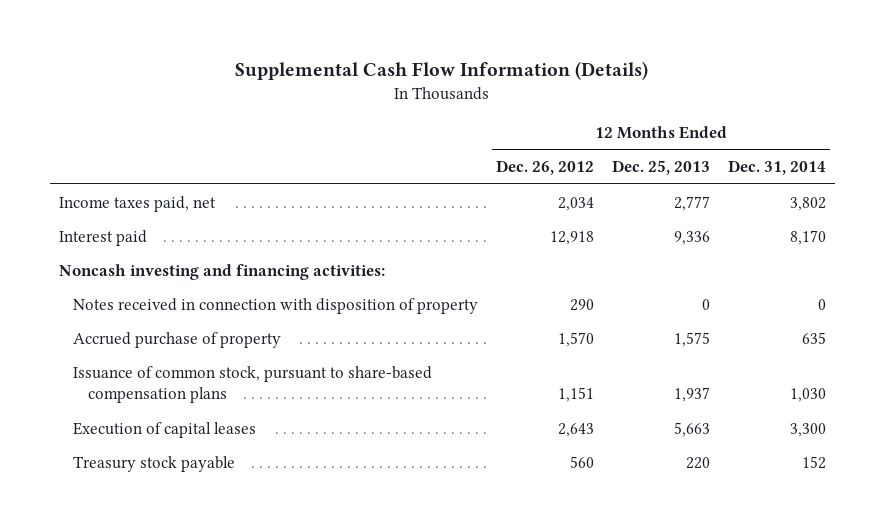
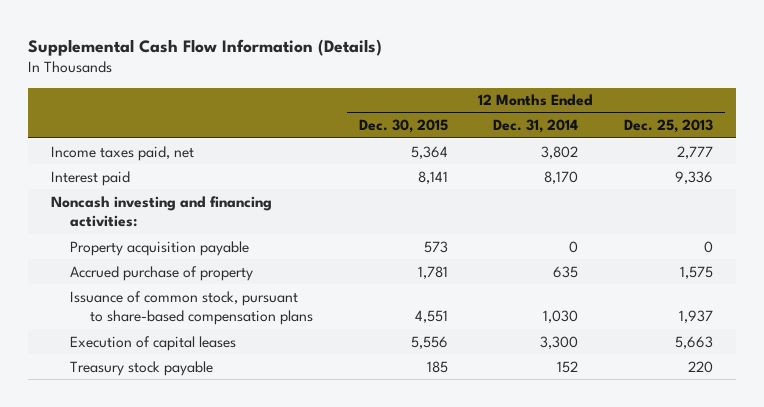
[496,160,595,176] Dec. 26, 2012 -> none
none -> [358,119,448,134] Dec. 30, 2015
[73,297,479,314] Notes received in connection with disposition of property -> none
none -> [70,240,250,256] Property acquisition payable

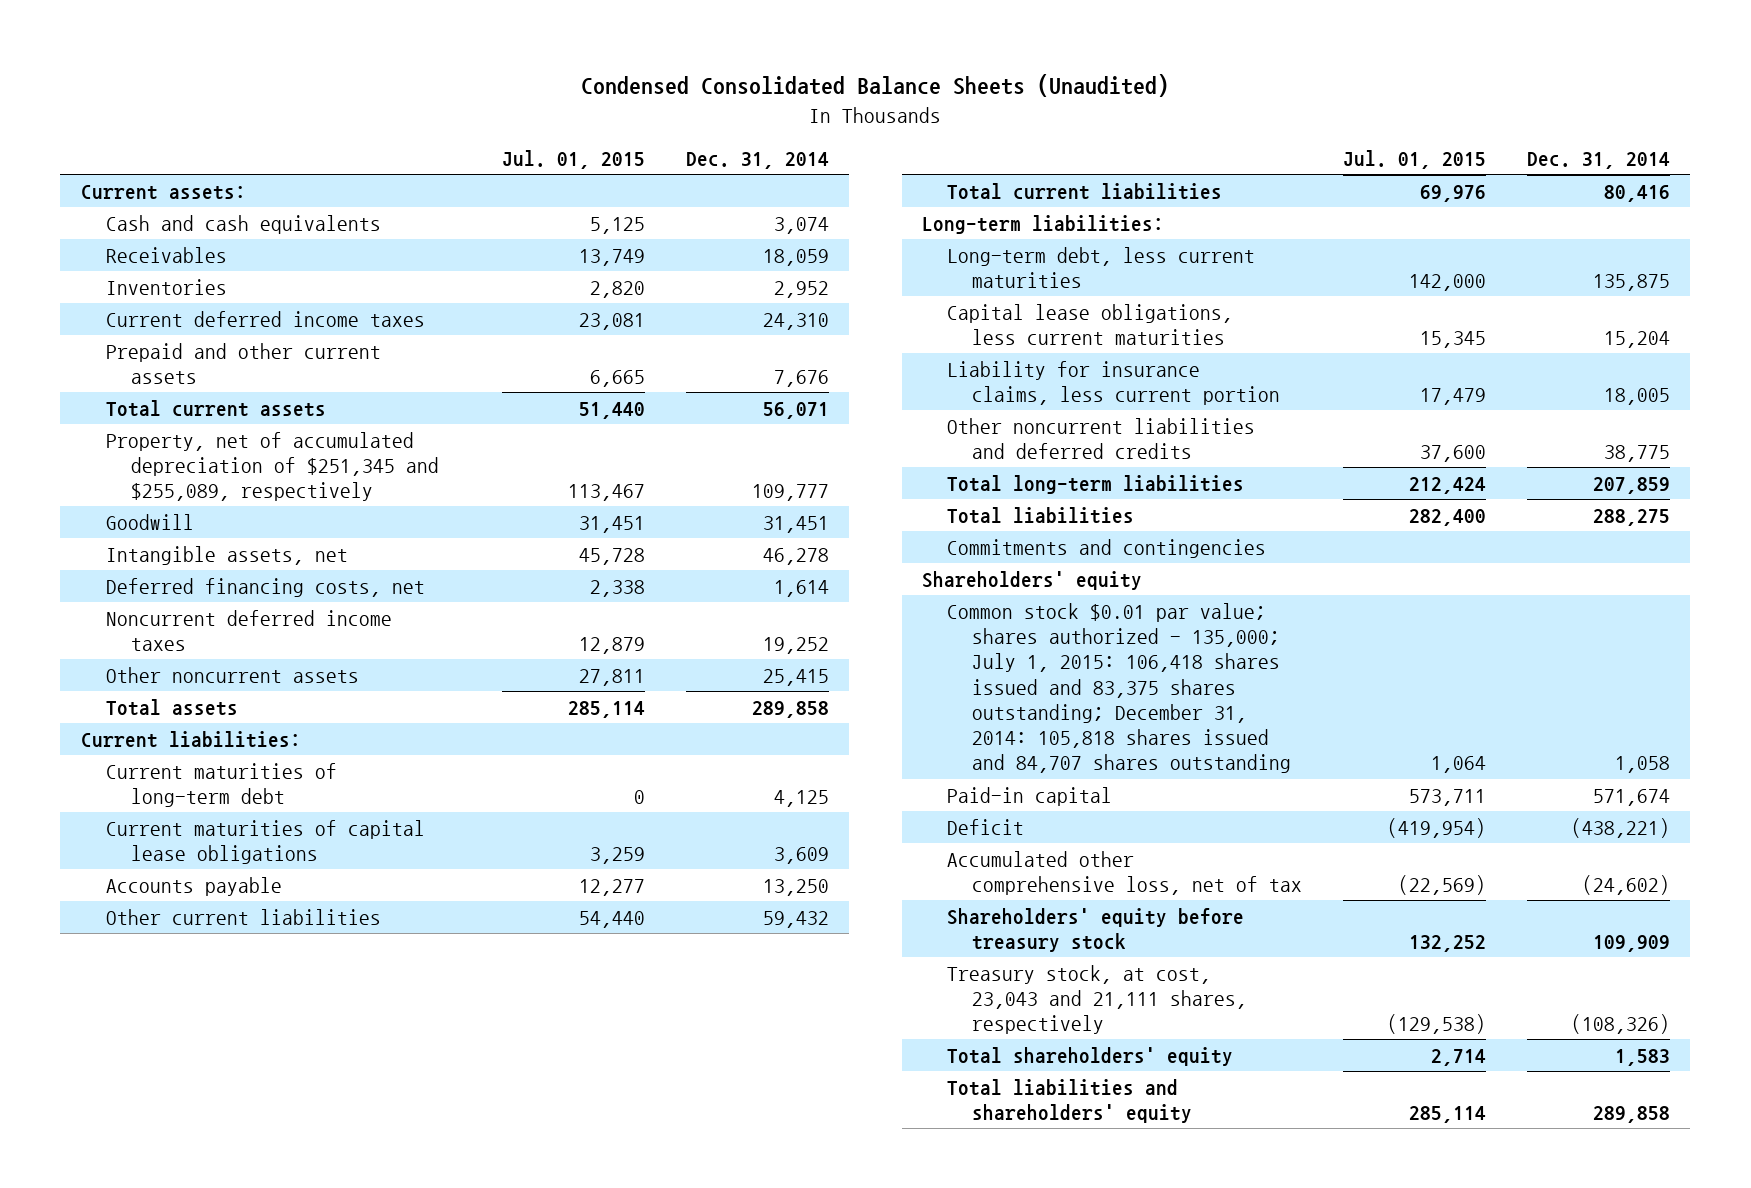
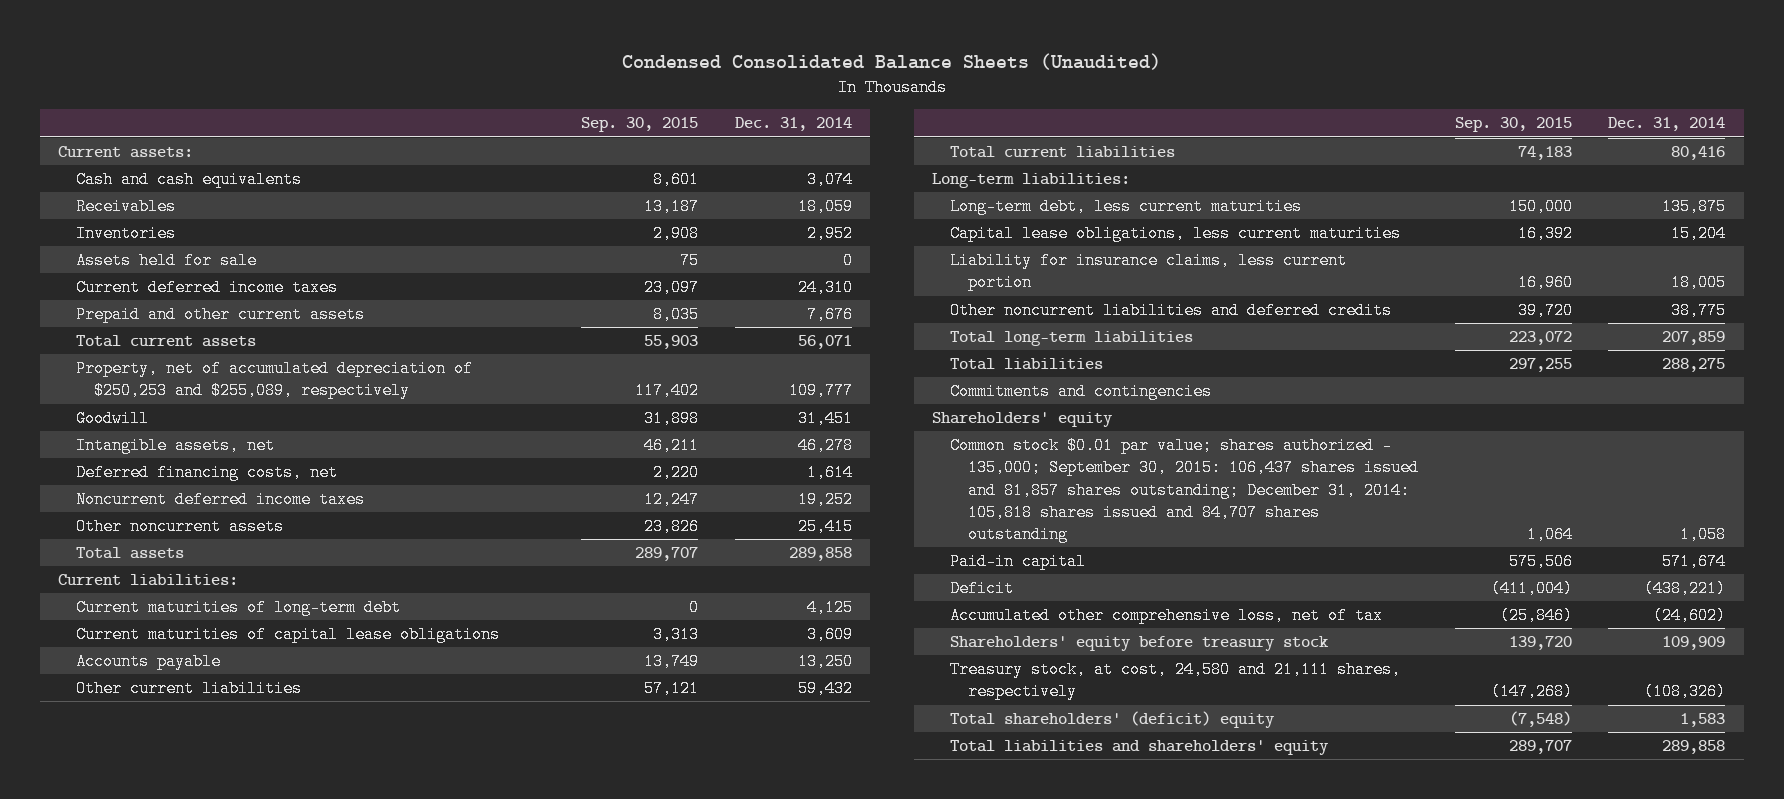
[502,150,646,170] Jul. 01, 2015 -> none
none -> [580,117,698,133] Sep. 30, 2015
none -> [76,252,258,270] Assets held for sale
[106,431,440,502] Property, net of accumulated depreciation of $251,345 and $255,089, respectively -> [76,360,474,400] Property, net of accumulated depreciation of $250,253 and $255,089, respectively
[947,602,1292,774] Common stock $0.01 par value; shares authorized - 135,000; July 1, 2015: 106,418 shares issued and 83,375 shares outstanding; December 31, 2014: 105,818 shares issued and 84,707 shares outstanding -> [950,437,1420,544] Common stock $0.01 par value; shares authorized - 135,000; September 30, 2015: 106,437 shares issued and 81,857 shares outstanding; December 31, 2014: 105,818 shares issued and 84,707 shares outstanding
[947,964,1248,1035] Treasury stock, at cost, 23,043 and 21,111 shares, respectively -> [950,661,1402,701] Treasury stock, at cost, 24,580 and 21,111 shares, respectively
[947,1046,1234,1066] Total shareholders' equity -> [950,711,1276,729] Total shareholders' (deficit) equity

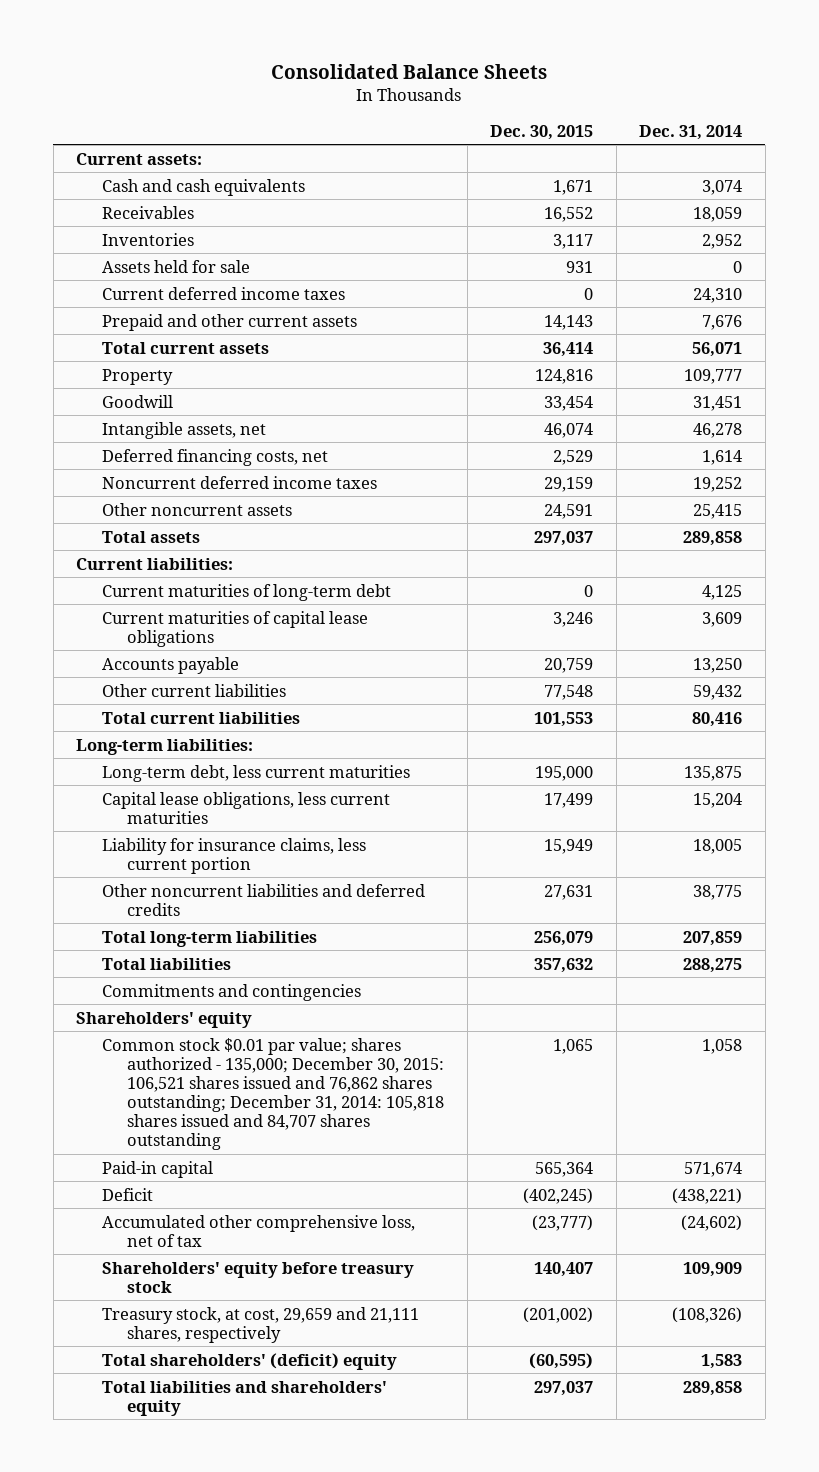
[621,52,1161,70] Condensed Consolidated Balance Sheets (Unaudited) -> [271,63,548,79] Consolidated Balance Sheets
[580,117,698,133] Sep. 30, 2015 -> none
none -> [490,124,594,140] Dec. 30, 2015
[76,360,474,400] Property, net of accumulated depreciation of $250,253 and $255,089, respectively -> [101,368,173,385] Property
[950,437,1420,544] Common stock $0.01 par value; shares authorized - 135,000; September 30, 2015: 106,437 shares issued and 81,857 shares outstanding; December 31, 2014: 105,818 shares issued and 84,707 shares outstanding -> [101,1037,445,1150] Common stock $0.01 par value; shares authorized - 135,000; December 30, 2015: 106,521 shares issued and 76,862 shares outstanding; December 31, 2014: 105,818 shares issued and 84,707 shares outstanding
[950,661,1402,701] Treasury stock, at cost, 24,580 and 21,111 shares, respectively -> [101,1306,419,1343] Treasury stock, at cost, 29,659 and 21,111 shares, respectively

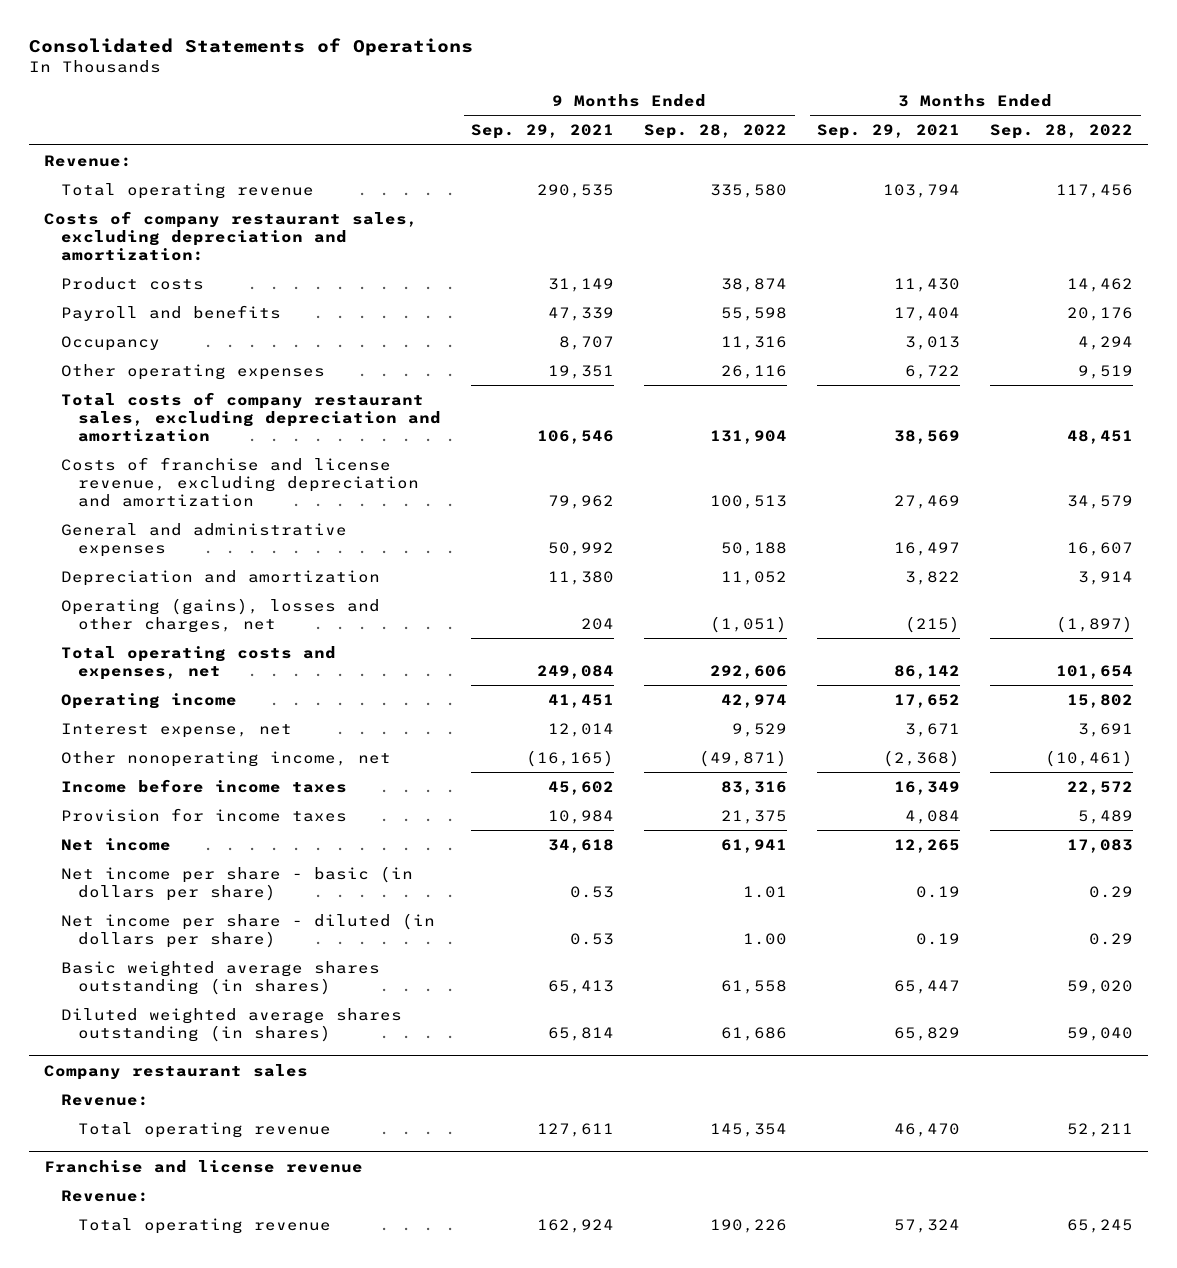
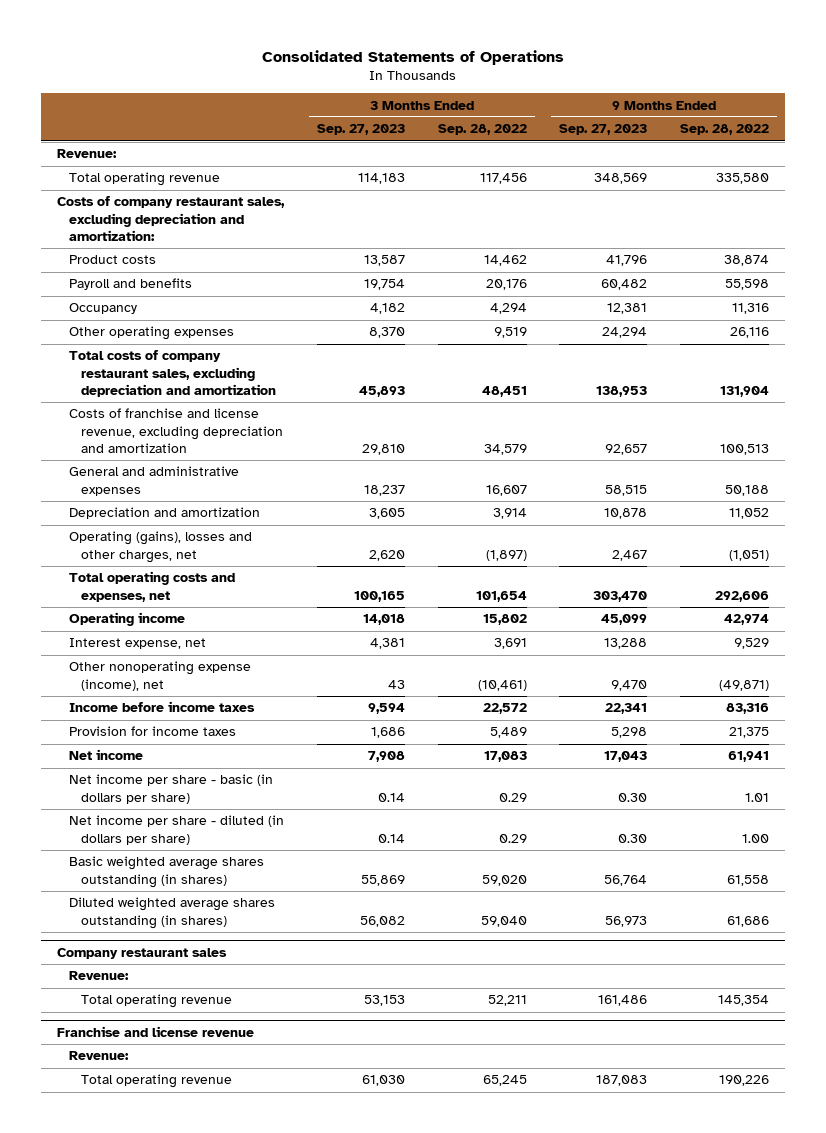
[471,124,615,140] Sep. 29, 2021 -> none
[817,124,961,140] Sep. 29, 2021 -> none
none -> [316,124,405,136] Sep. 27, 2023
none -> [559,124,648,136] Sep. 27, 2023
[60,750,391,767] Other nonoperating income, net -> [69,661,252,691] Other nonoperating expense (income), net

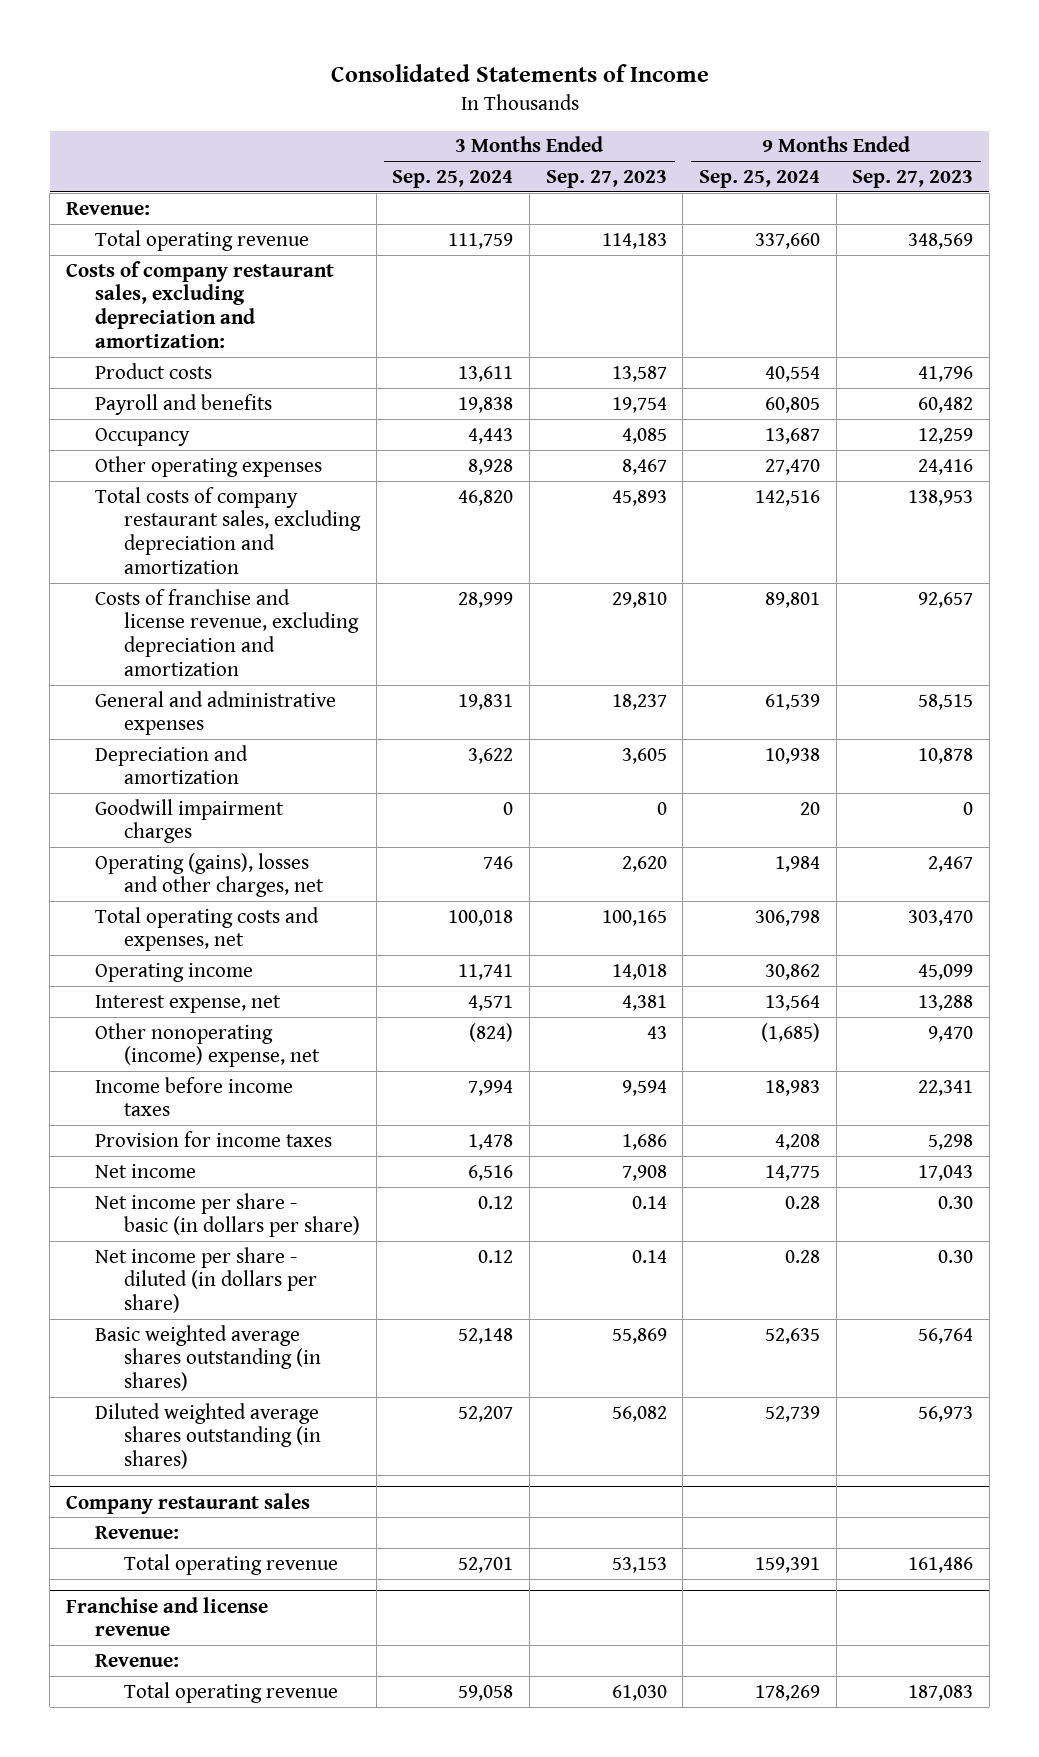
[262,49,565,65] Consolidated Statements of Operations -> [330,64,709,83] Consolidated Statements of Income
[437,124,527,136] Sep. 28, 2022 -> none
[679,124,769,136] Sep. 28, 2022 -> none
none -> [392,169,514,188] Sep. 25, 2024
none -> [698,169,820,188] Sep. 25, 2024
[369,303,405,315] 4,182 -> [621,427,667,444] 4,085
[607,303,648,315] 12,381 -> [918,427,974,444] 12,259
[368,327,405,339] 8,370 -> [621,458,667,475] 8,467
[602,327,648,339] 24,294 -> [918,458,974,475] 24,416
none -> [94,798,284,844] Goodwill impairment charges
[69,661,252,691] Other nonoperating expense (income), net -> [94,1022,320,1068] Other nonoperating (income) expense, net

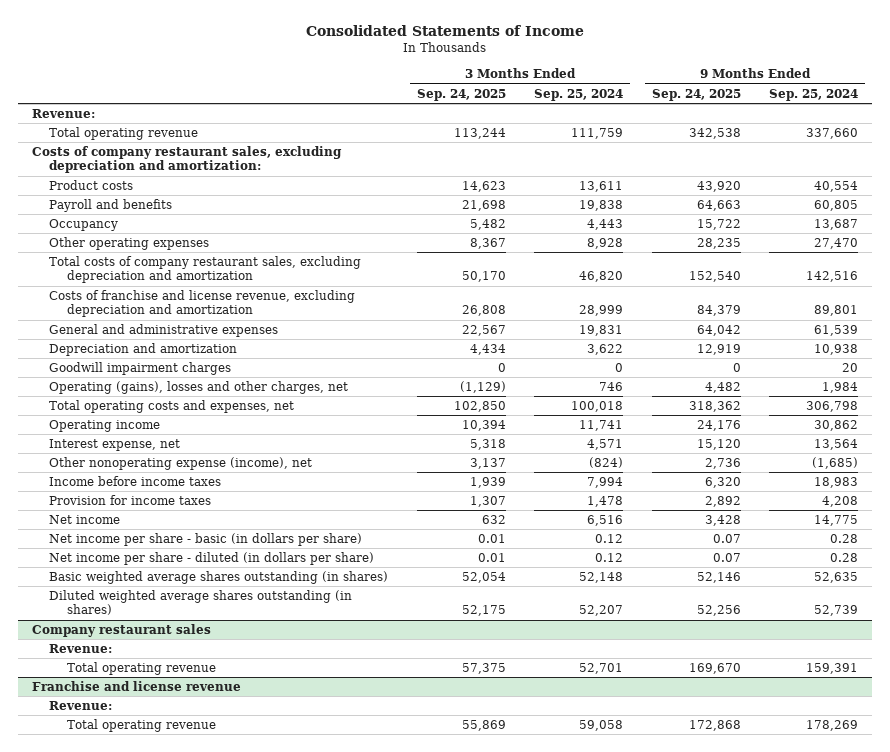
[545,169,667,188] Sep. 27, 2023 -> none
[852,169,974,188] Sep. 27, 2023 -> none
none -> [416,88,506,101] Sep. 24, 2025
none -> [651,88,741,101] Sep. 24, 2025
[94,1022,320,1068] Other nonoperating (income) expense, net -> [49,457,313,471] Other nonoperating expense (income), net

